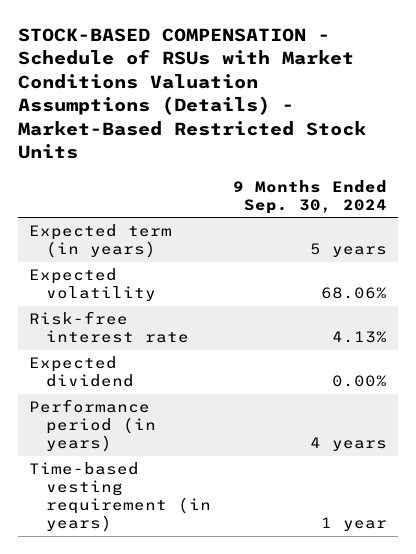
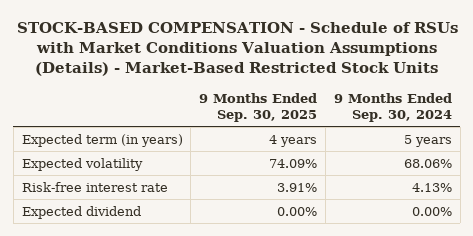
none -> [199,93,318,123] 9 Months Ended Sep. 30, 2025
[28,399,156,453] Performance period (in years) -> none
[28,462,211,533] Time-based vesting requirement (in years) -> none

